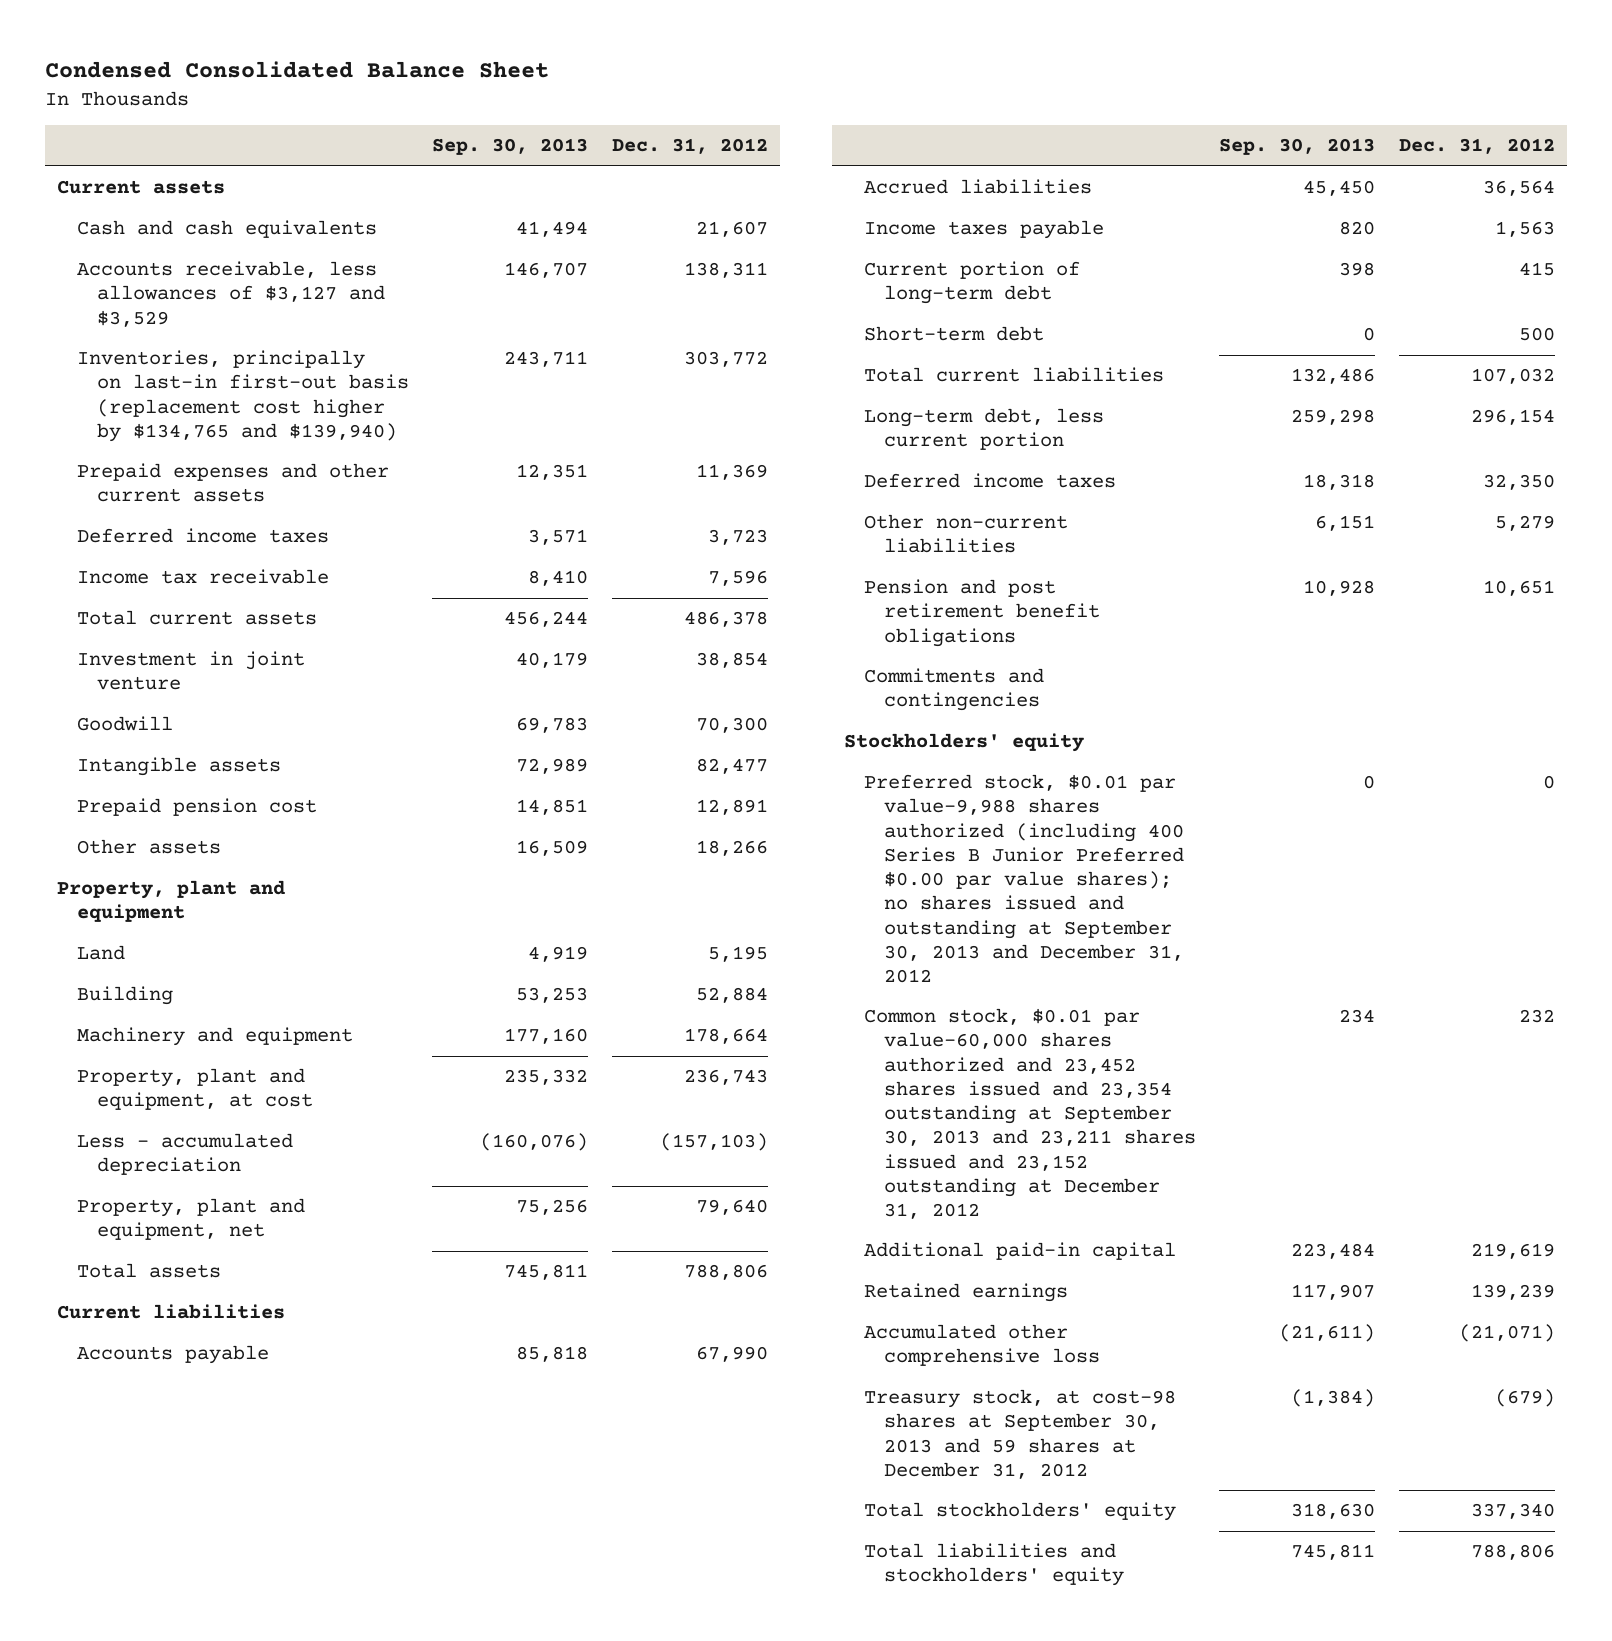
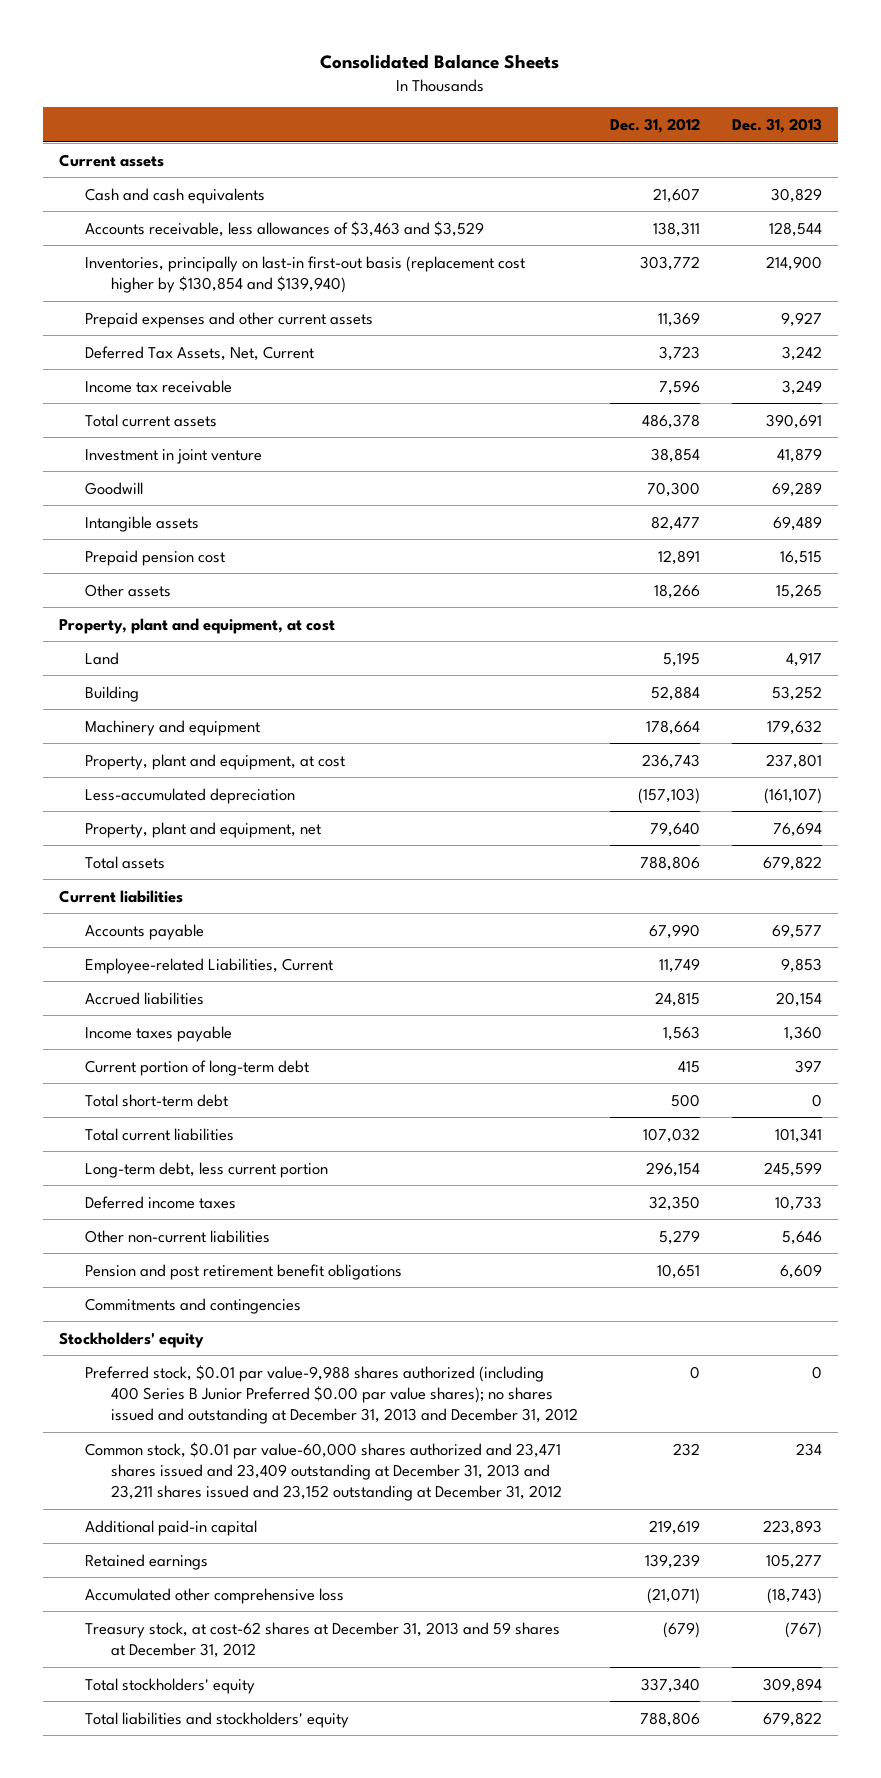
[44,60,549,78] Condensed Consolidated Balance Sheet -> [320,54,560,70] Consolidated Balance Sheets
[432,138,589,156] Sep. 30, 2013 -> none
none -> [732,117,823,133] Dec. 31, 2013
[76,261,385,327] Accounts receivable, less allowances of $3,127 and $3,529 -> [84,220,484,237] Accounts receivable, less allowances of $3,463 and $3,529
[76,350,409,442] Inventories, principally on last-in first-out basis (replacement cost higher by $134,765 and $139,940) -> [84,255,525,293] Inventories, principally on last-in first-out basis (replacement cost higher by $130,854 and $139,940)
[76,528,329,544] Deferred income taxes -> [84,345,314,361] Deferred Tax Assets, Net, Current
[56,880,285,923] Property, plant and equipment -> [58,617,335,634] Property, plant and equipment, at cost
[76,1133,293,1176] Less - accumulated depreciation -> [84,787,295,804] Less-accumulated depreciation
none -> [84,957,333,974] Employee-related Liabilities, Current
[1483,180,1556,197] 36,564 -> [654,991,700,1007] 24,815
[863,326,1044,342] Short-term debt -> [84,1093,228,1107] Total short-term debt
[863,774,1184,984] Preferred stock, $0.01 par value-9,988 shares authorized (including 400 Series B Junior Preferred $0.00 par value shares); no shares issued and outstanding at September 30, 2013 and December 31, 2012 -> [84,1364,578,1425] Preferred stock, $0.01 par value-9,988 shares authorized (including 400 Series B Junior Preferred $0.00 par value shares); no shares issued and outstanding at December 31, 2013 and December 31, 2012
[863,1008,1196,1220] Common stock, $0.01 par value-60,000 shares authorized and 23,452 shares issued and 23,354 outstanding at September 30, 2013 and 23,211 shares issued and 23,152 outstanding at December 31, 2012 -> [84,1441,562,1502] Common stock, $0.01 par value-60,000 shares authorized and 23,471 shares issued and 23,409 outstanding at December 31, 2013 and 23,211 shares issued and 23,152 outstanding at December 31, 2012
[863,1389,1176,1479] Treasury stock, at cost-98 shares at September 30, 2013 and 59 shares at December 31, 2012 -> [84,1621,560,1658] Treasury stock, at cost-62 shares at December 31, 2013 and 59 shares at December 31, 2012

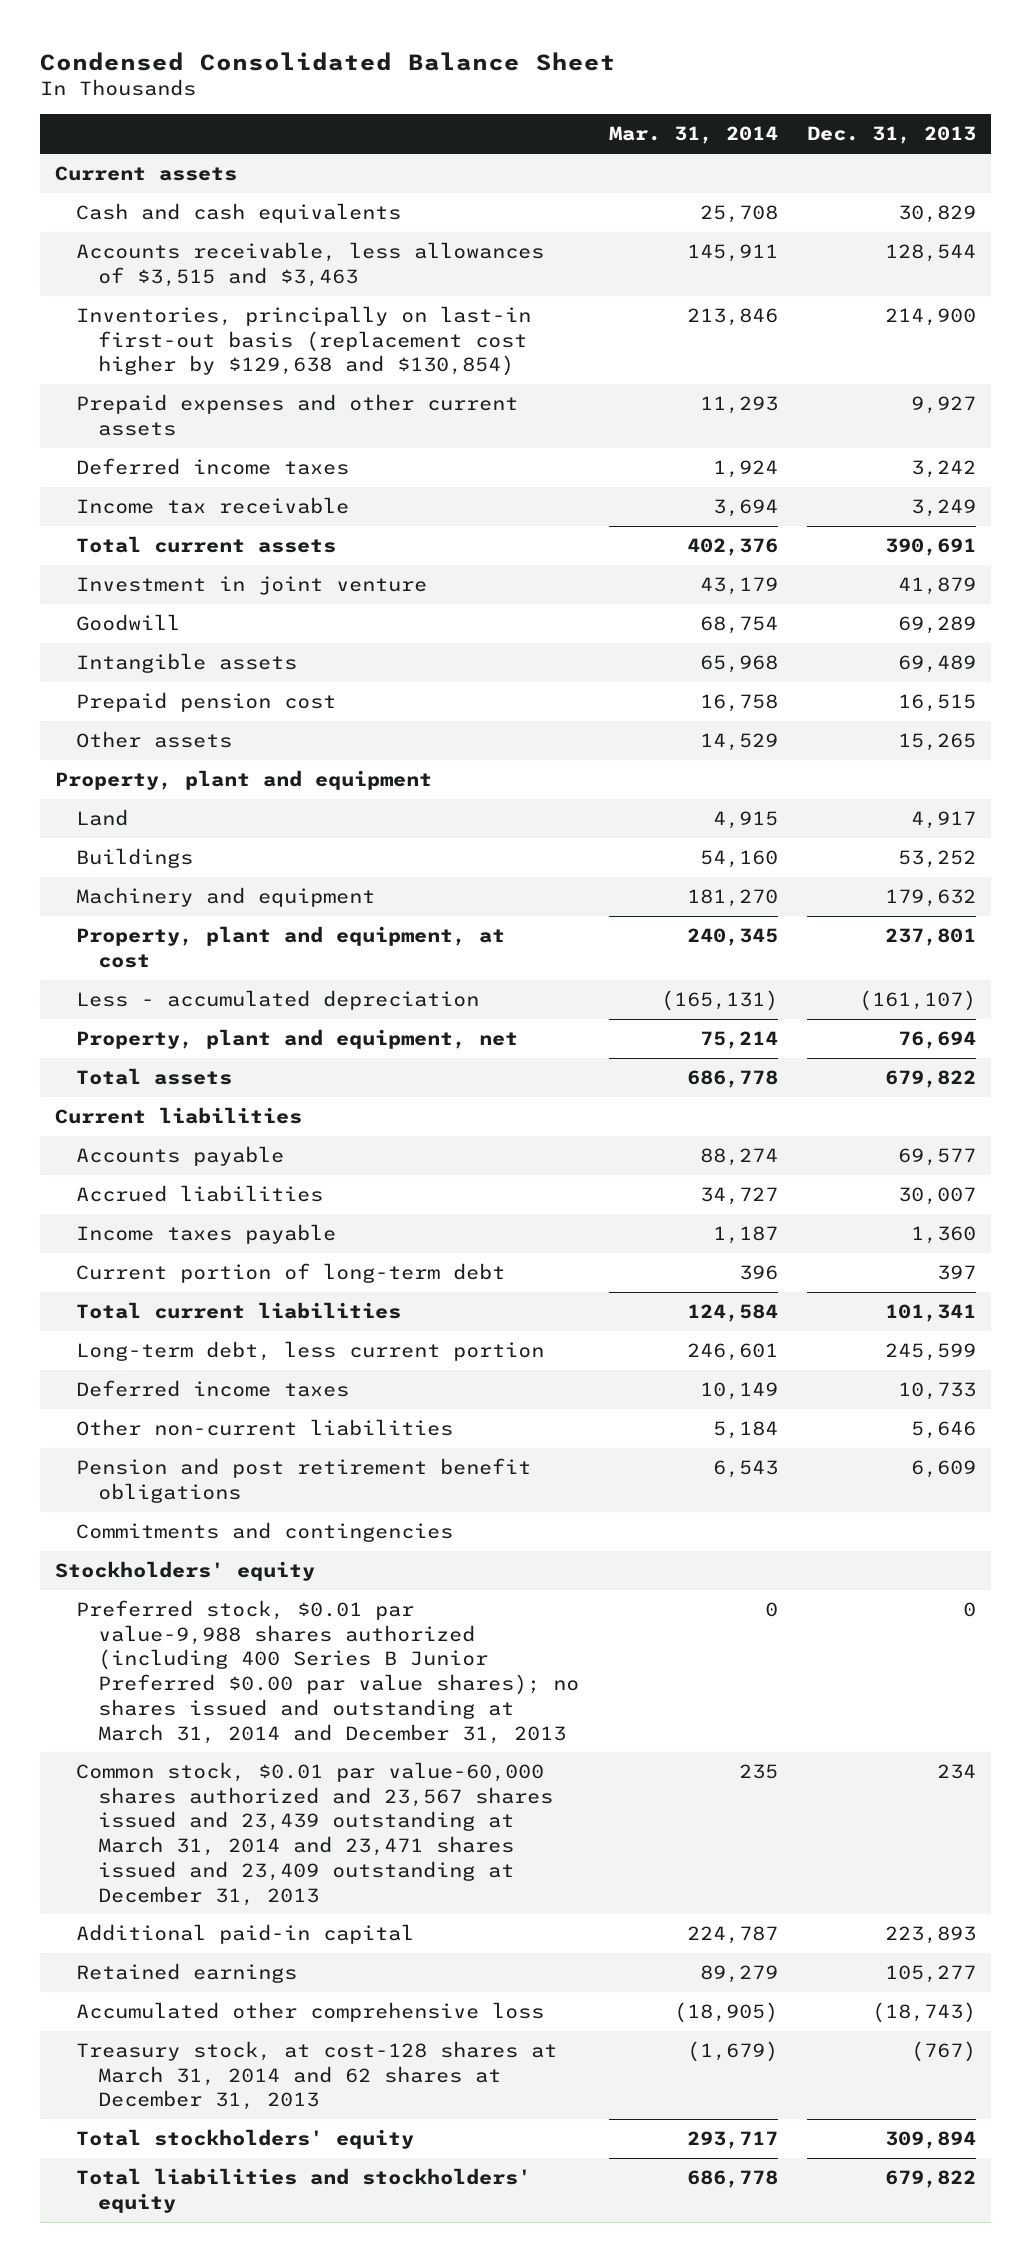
[320,54,560,70] Consolidated Balance Sheets -> [40,51,617,71] Condensed Consolidated Balance Sheet
[609,117,700,133] Dec. 31, 2012 -> none
none -> [608,126,778,145] Mar. 31, 2014
[84,220,484,237] Accounts receivable, less allowances of $3,463 and $3,529 -> [76,242,545,287] Accounts receivable, less allowances of $3,515 and $3,463
[84,255,525,293] Inventories, principally on last-in first-out basis (replacement cost higher by $130,854 and $139,940) -> [76,306,532,377] Inventories, principally on last-in first-out basis (replacement cost higher by $129,638 and $130,854)
[84,345,314,361] Deferred Tax Assets, Net, Current -> [76,458,350,476] Deferred income taxes
[58,617,335,634] Property, plant and equipment, at cost -> [54,770,432,791] Property, plant and equipment
[84,685,139,702] Building -> [76,848,194,869] Buildings
[84,787,295,804] Less-accumulated depreciation -> [76,990,480,1011] Less - accumulated depreciation
[84,957,333,974] Employee-related Liabilities, Current -> none
[776,991,823,1007] 20,154 -> [897,1187,976,1206] 30,007
[84,1093,228,1107] Total short-term debt -> none
[84,1364,578,1425] Preferred stock, $0.01 par value-9,988 shares authorized (including 400 Series B Junior Preferred $0.00 par value shares); no shares issued and outstanding at December 31, 2013 and December 31, 2012 -> [76,1600,580,1744] Preferred stock, $0.01 par value-9,988 shares authorized (including 400 Series B Junior Preferred $0.00 par value shares); no shares issued and outstanding at March 31, 2014 and December 31, 2013
[84,1441,562,1502] Common stock, $0.01 par value-60,000 shares authorized and 23,471 shares issued and 23,409 outstanding at December 31, 2013 and 23,211 shares issued and 23,152 outstanding at December 31, 2012 -> [76,1762,554,1906] Common stock, $0.01 par value-60,000 shares authorized and 23,567 shares issued and 23,439 outstanding at March 31, 2014 and 23,471 shares issued and 23,409 outstanding at December 31, 2013
[84,1621,560,1658] Treasury stock, at cost-62 shares at December 31, 2013 and 59 shares at December 31, 2012 -> [76,2041,558,2111] Treasury stock, at cost-128 shares at March 31, 2014 and 62 shares at December 31, 2013

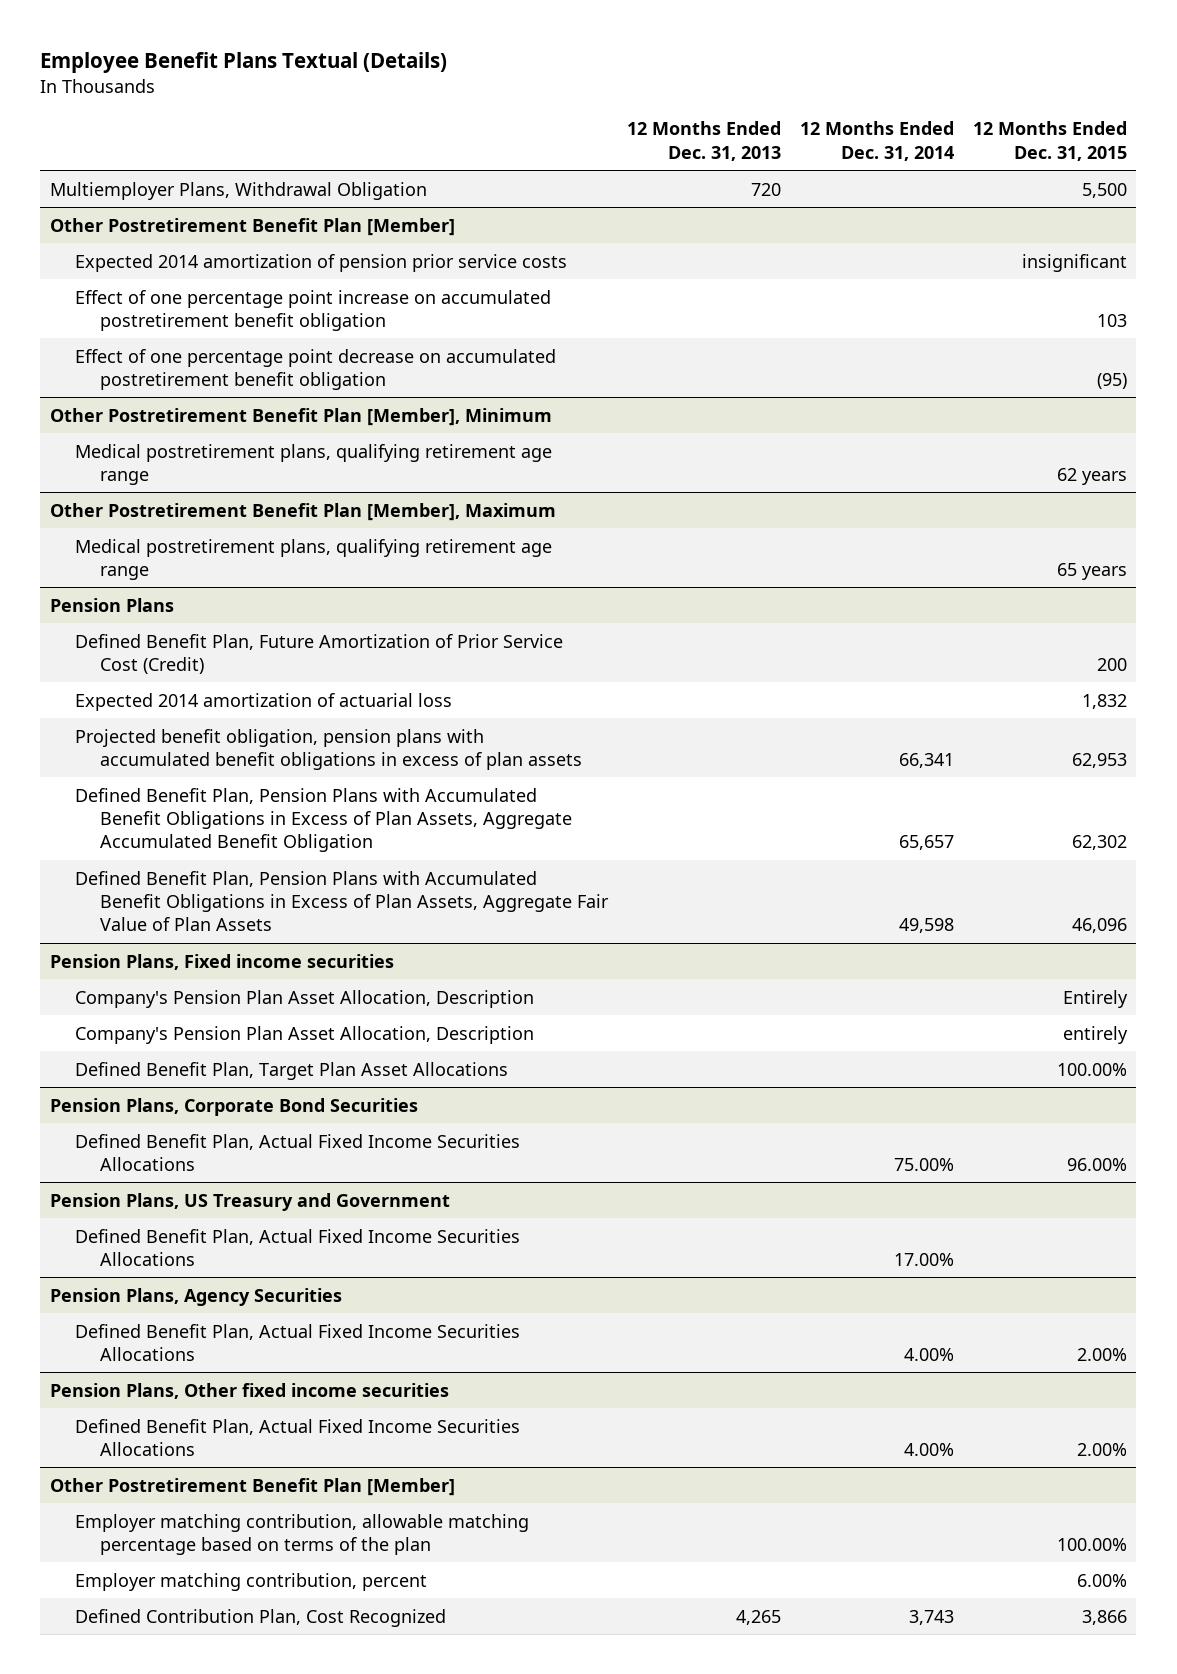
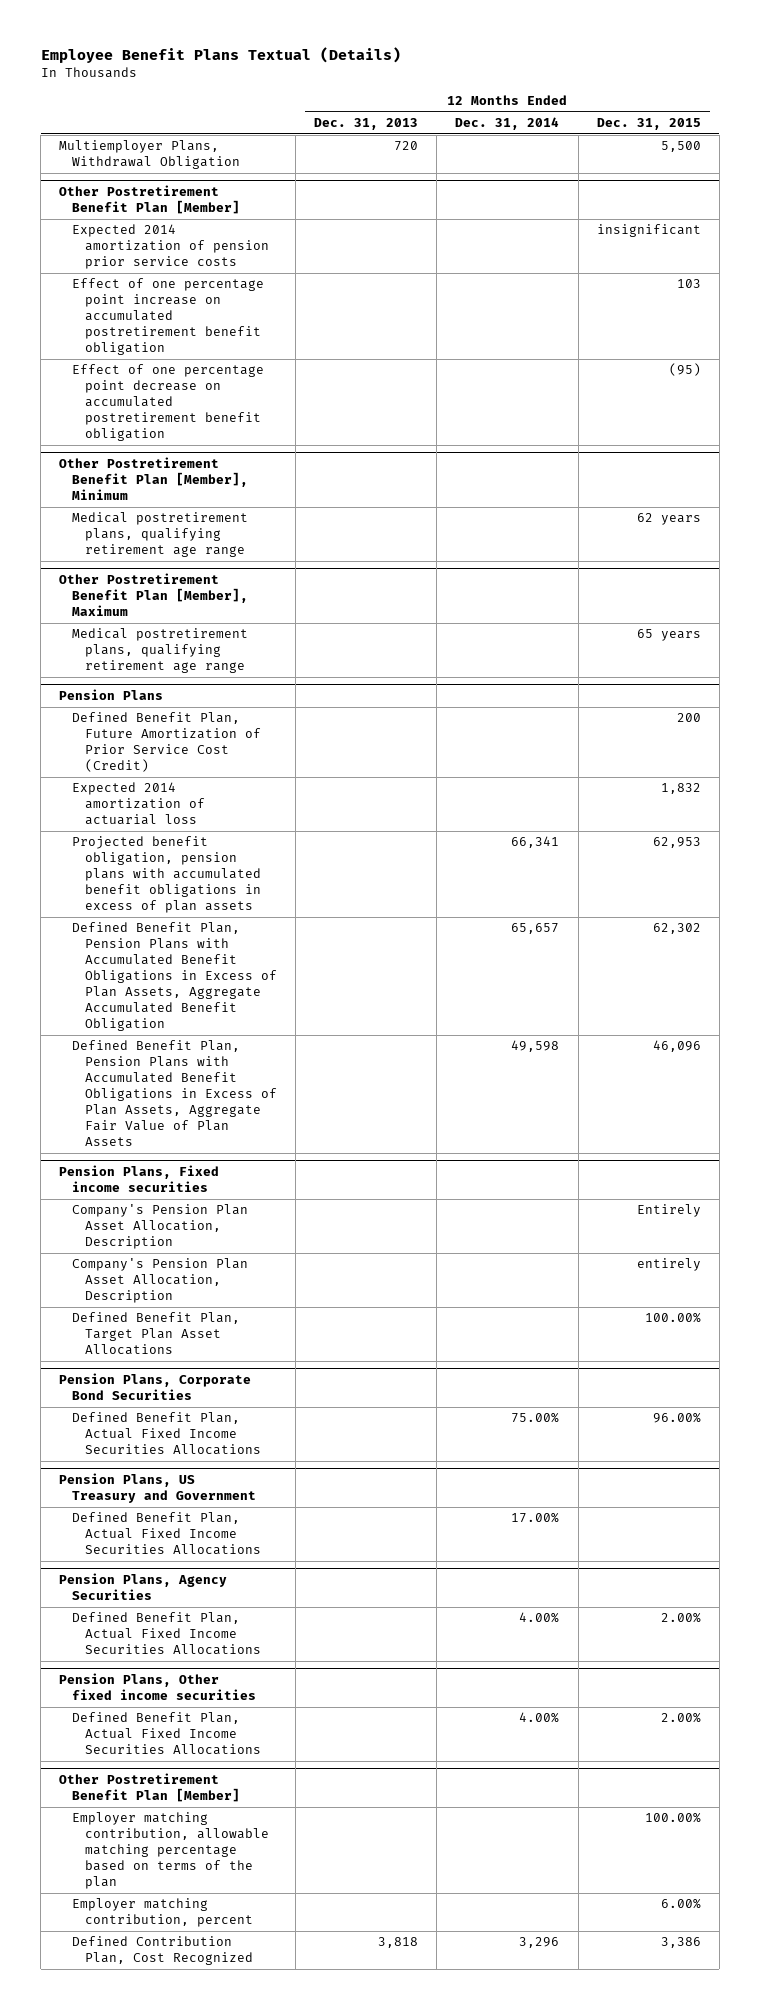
[735,1609,781,1625] 4,265 -> [378,1937,419,1949] 3,818
[908,1609,954,1625] 3,743 -> [519,1937,560,1949] 3,296
[1081,1609,1127,1625] 3,866 -> [660,1937,701,1949] 3,386

